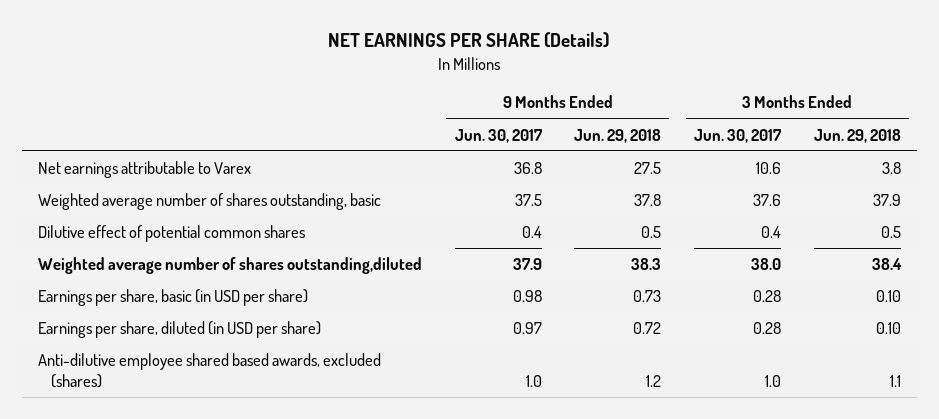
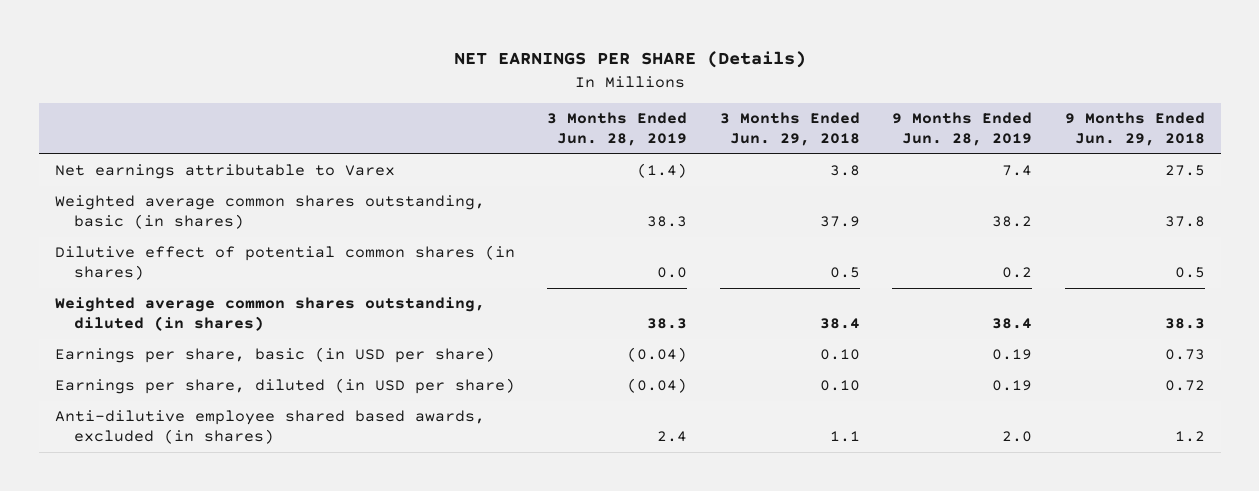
[454,128,543,143] Jun. 30, 2017 -> none
[693,128,782,143] Jun. 30, 2017 -> none
none -> [547,112,688,147] 3 Months Ended Jun. 28, 2019
none -> [892,112,1033,147] 9 Months Ended Jun. 28, 2019
[37,193,381,211] Weighted average number of shares outstanding, basic -> [54,195,485,230] Weighted average common shares outstanding, basic (in shares)
[37,225,305,243] Dilutive effect of potential common shares -> [54,245,515,281] Dilutive effect of potential common shares (in shares)
[37,257,422,275] Weighted average number of shares outstanding,diluted -> [54,297,485,332] Weighted average common shares outstanding, diluted (in shares)
[37,353,381,389] Anti-dilutive employee shared based awards, excluded (shares) -> [54,410,485,445] Anti-dilutive employee shared based awards, excluded (in shares)

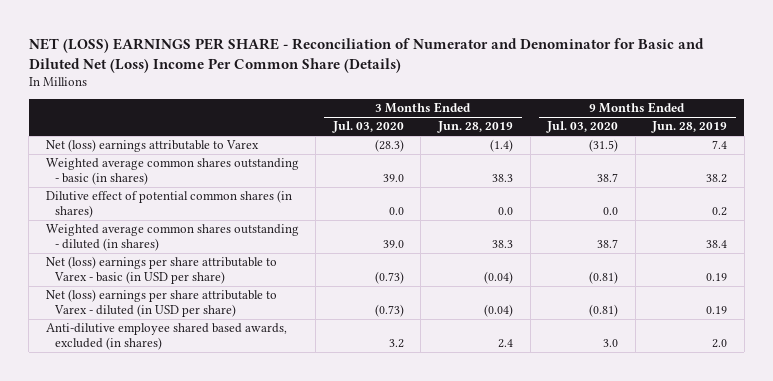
[453,51,806,69] NET EARNINGS PER SHARE (Details) -> [28,37,704,73] NET (LOSS) EARNINGS PER SHARE - Reconciliation of Numerator and Denominator for Basic and Diluted Net (Loss) Income Per Common Share (Details)
[719,112,860,147] 3 Months Ended Jun. 29, 2018 -> none
[1064,112,1205,147] 9 Months Ended Jun. 29, 2018 -> none
none -> [331,121,404,134] Jul. 03, 2020
none -> [546,121,619,134] Jul. 03, 2020
[54,164,395,180] Net earnings attributable to Varex -> [45,139,259,153] Net (loss) earnings attributable to Varex
[54,195,485,230] Weighted average common shares outstanding, basic (in shares) -> [45,158,299,186] Weighted average common shares outstanding - basic (in shares)
[54,297,485,332] Weighted average common shares outstanding, diluted (in shares) -> [45,224,299,252] Weighted average common shares outstanding - diluted (in shares)
[54,347,495,364] Earnings per share, basic (in USD per share) -> [45,256,277,285] Net (loss) earnings per share attributable to Varex - basic (in USD per share)
[54,378,515,395] Earnings per share, diluted (in USD per share) -> [45,289,277,318] Net (loss) earnings per share attributable to Varex - diluted (in USD per share)

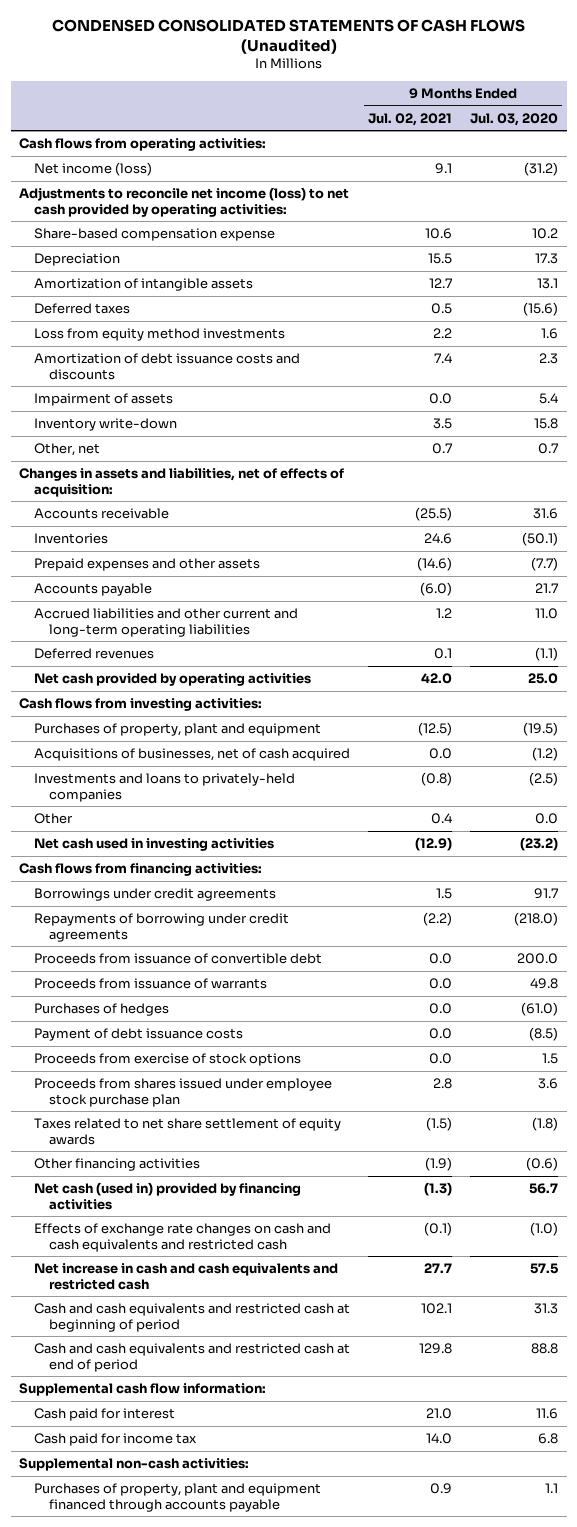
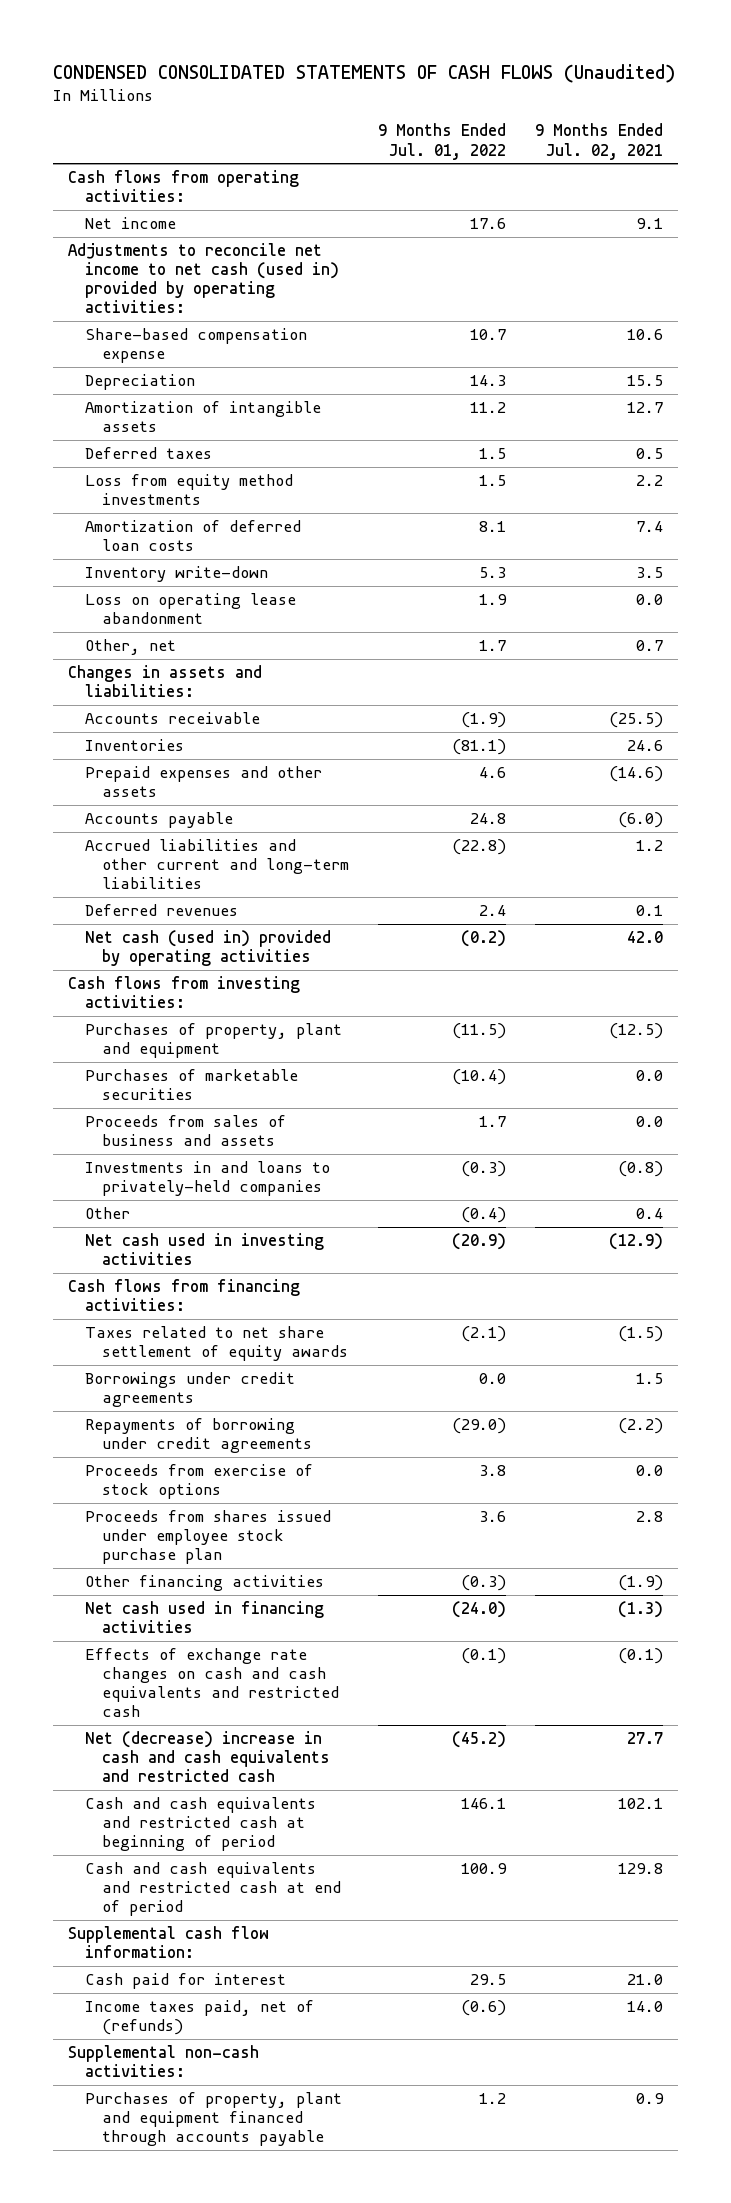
[469,112,558,126] Jul. 03, 2020 -> none
none -> [377,123,506,160] 9 Months Ended Jul. 01, 2022
[34,162,153,177] Net income (loss) -> [84,217,176,230] Net income
[19,187,350,217] Adjustments to reconcile net income (loss) to net cash provided by operating activities: -> [67,243,339,314] Adjustments to reconcile net income to net cash (used in) provided by operating activities:
[34,353,301,380] Amortization of debt issuance costs and discounts -> none
[34,393,174,407] Impairment of assets -> none
none -> [84,520,301,552] Amortization of deferred loan costs
none -> [84,593,296,625] Loss on operating lease abandonment
[19,468,345,497] Changes in assets and liabilities, net of effects of acquisition: -> [67,665,262,698] Changes in assets and liabilities:
[34,608,299,637] Accrued liabilities and other current and long-term operating liabilities -> [84,839,349,890] Accrued liabilities and other current and long-term liabilities
[34,673,312,687] Net cash provided by operating activities -> [84,930,331,967] Net cash (used in) provided by operating activities
[34,748,351,762] Acquisitions of businesses, net of cash acquired -> none
none -> [84,1069,298,1101] Purchases of marketable securities
none -> [84,1115,286,1147] Proceeds from sales of business and assets
[34,773,296,802] Investments and loans to privately-held companies -> [84,1161,330,1197] Investments in and loans to privately-held companies
[34,1118,342,1145] Taxes related to net share settlement of equity awards -> [84,1326,348,1362] Taxes related to net share settlement of equity awards
[34,953,323,965] Proceeds from issuance of convertible debt -> none
[34,978,268,990] Proceeds from issuance of warrants -> none
[34,1003,170,1017] Purchases of hedges -> none
[34,1028,244,1042] Payment of debt issuance costs -> none
[34,1182,302,1210] Net cash (used in) provided by financing activities -> [84,1601,324,1634] Net cash used in financing activities
[34,1263,339,1290] Net increase in cash and cash equivalents and restricted cash -> [84,1731,330,1783] Net (decrease) increase in cash and cash equivalents and restricted cash
[34,1433,198,1447] Cash paid for income tax -> [84,2000,314,2036] Income taxes paid, net of (refunds)

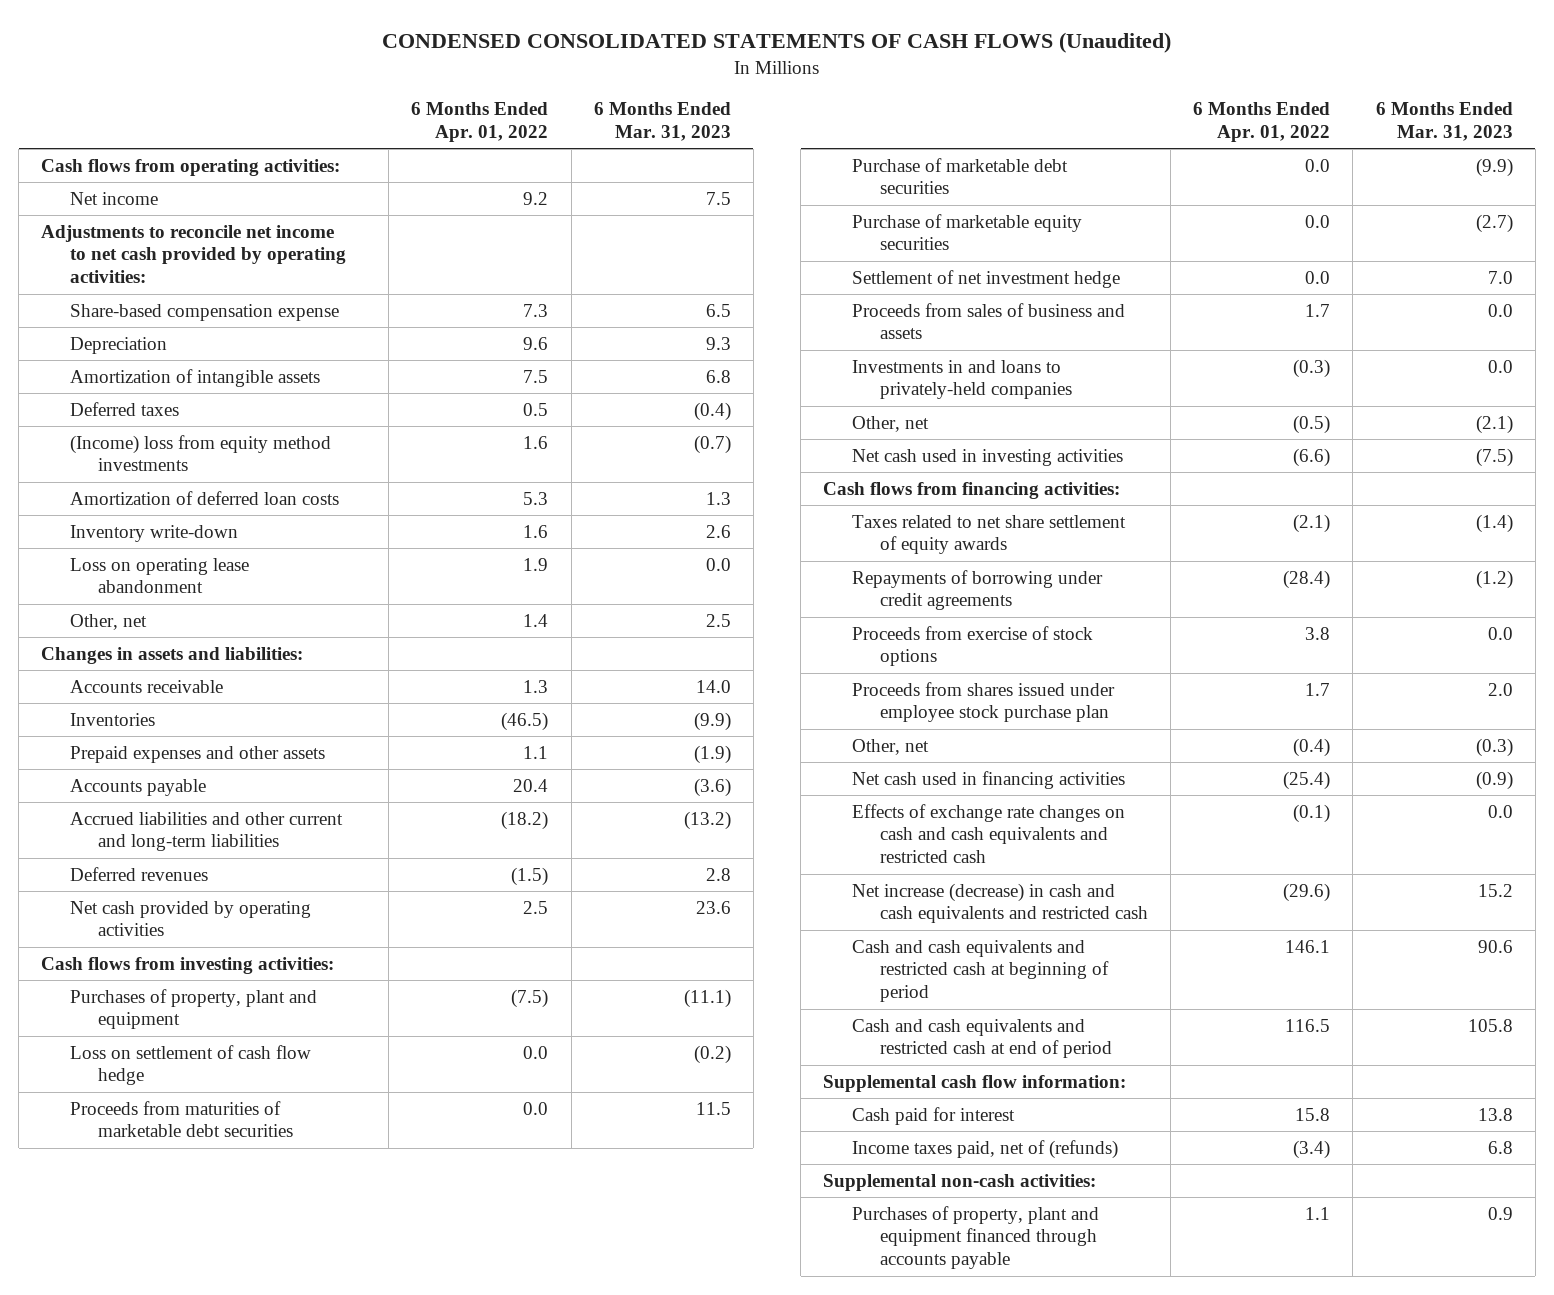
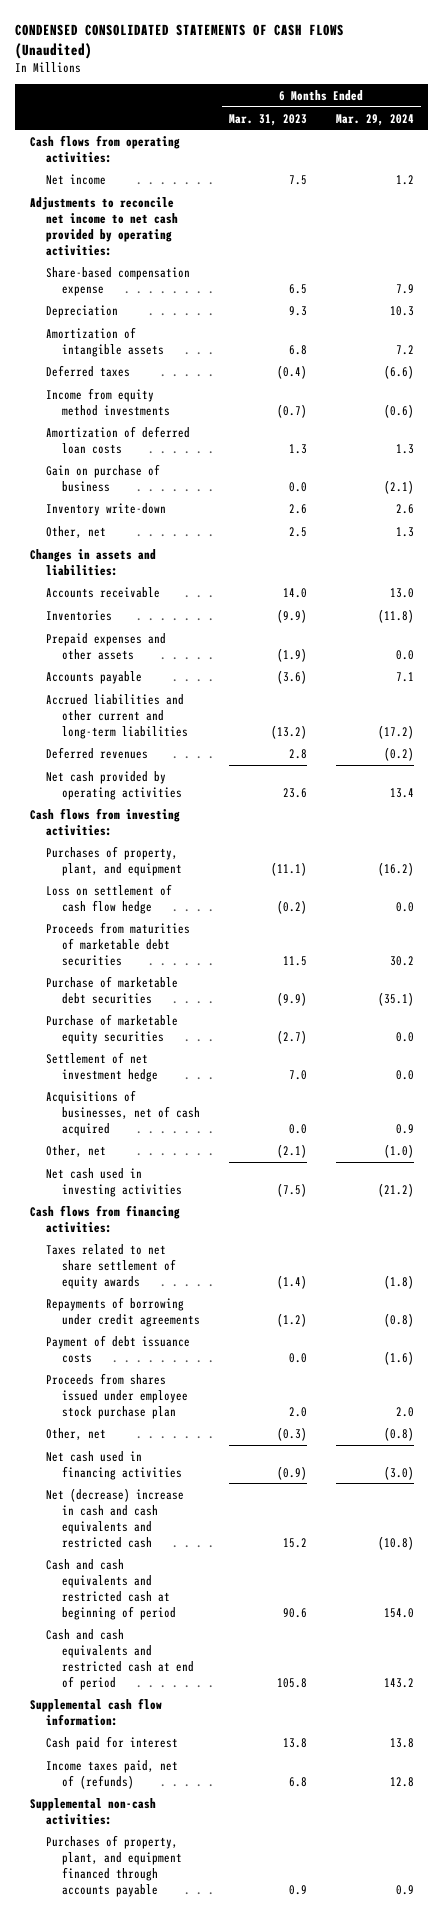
[411,102,549,143] 6 Months Ended Apr. 01, 2022 -> none
none -> [335,113,414,126] Mar. 29, 2024
[69,434,331,472] (Income) loss from equity method investments -> [45,387,171,416] Income from equity method investments
none -> [45,463,160,492] Gain on purchase of business
[69,557,249,594] Loss on operating lease abandonment -> none
[69,988,317,1030] Purchases of property, plant and equipment -> [45,845,183,876] Purchases of property, plant, and equipment
[851,302,1125,340] Proceeds from sales of business and assets -> none
[851,359,1073,400] Investments in and loans to privately-held companies -> none
none -> [45,1089,201,1136] Acquisitions of businesses, net of cash acquired
[851,625,1093,667] Proceeds from exercise of stock options -> none
none -> [45,1334,190,1363] Payment of debt issuance costs
[851,803,1125,864] Effects of exchange rate changes on cash and cash equivalents and restricted cash -> none
[851,882,1149,924] Net increase (decrease) in cash and cash equivalents and restricted cash -> [45,1487,184,1548] Net (decrease) increase in cash and cash equivalents and restricted cash
[851,1205,1099,1270] Purchases of property, plant and equipment financed through accounts payable -> [45,1834,183,1897] Purchases of property, plant, and equipment financed through accounts payable

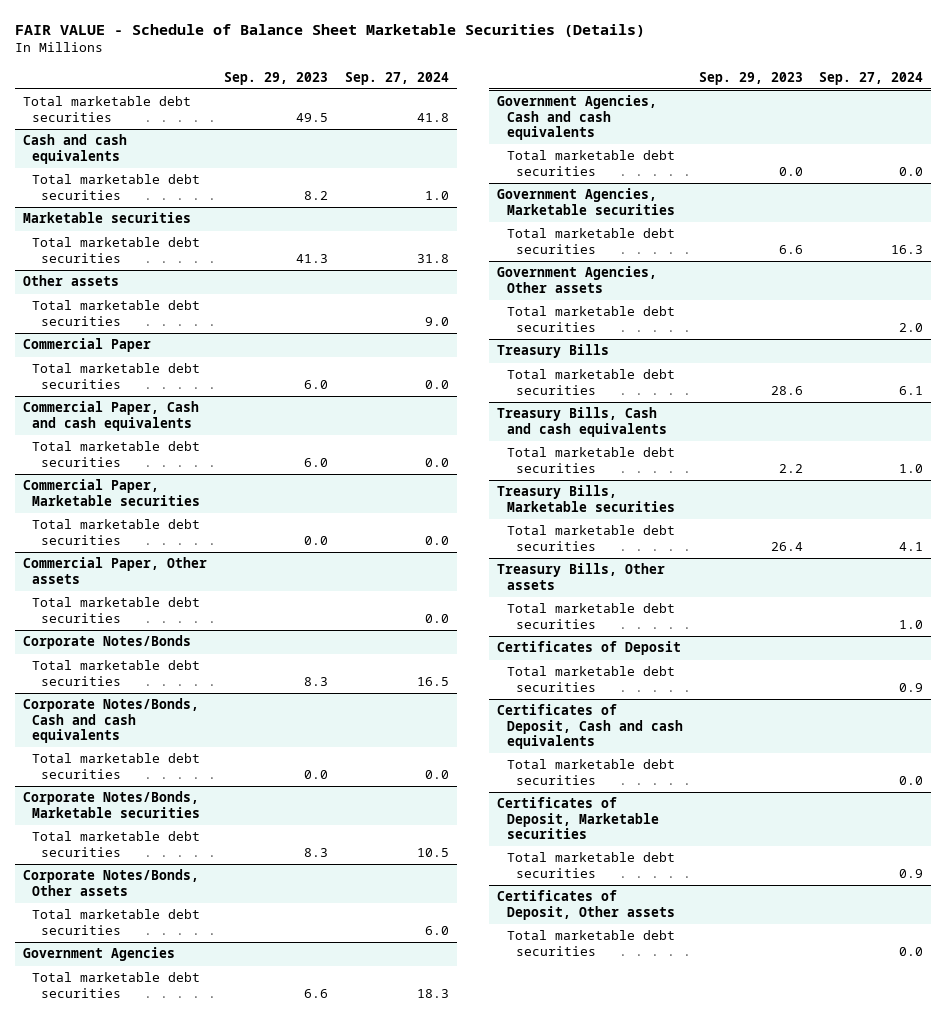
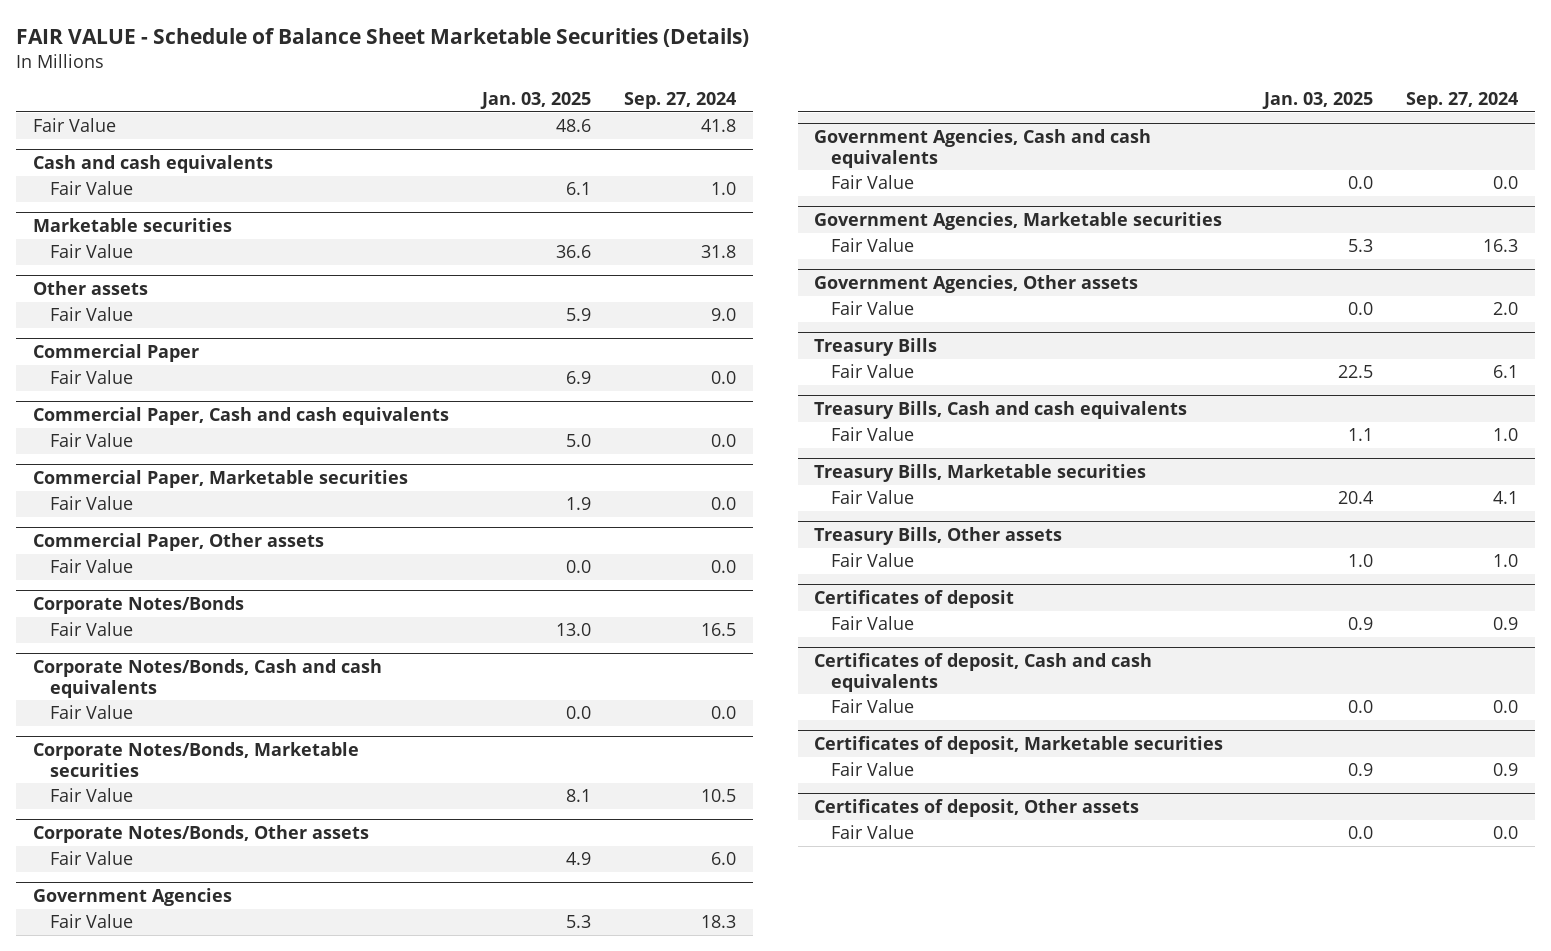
[224,71,329,85] Sep. 29, 2023 -> none
none -> [479,92,591,110] Jan. 03, 2025
[22,96,191,122] Total marketable debt securities -> [32,118,116,133] Fair Value
[32,174,201,200] Total marketable debt securities -> [49,181,133,196] Fair Value
[32,237,201,263] Total marketable debt securities -> [49,244,133,259] Fair Value
[32,300,201,326] Total marketable debt securities -> [49,307,133,322] Fair Value
[32,363,201,389] Total marketable debt securities -> [49,370,133,385] Fair Value
[32,441,201,467] Total marketable debt securities -> [49,433,133,448] Fair Value
[32,519,201,545] Total marketable debt securities -> [49,496,133,511] Fair Value
[32,597,201,623] Total marketable debt securities -> [49,559,133,574] Fair Value
[32,660,201,686] Total marketable debt securities -> [49,622,133,637] Fair Value
[32,753,201,779] Total marketable debt securities -> [49,705,133,720] Fair Value
[32,831,201,857] Total marketable debt securities -> [49,788,133,803] Fair Value
[32,909,201,935] Total marketable debt securities -> [49,851,133,866] Fair Value
[32,972,201,998] Total marketable debt securities -> [49,914,133,929] Fair Value
[506,150,675,176] Total marketable debt securities -> [831,175,915,190] Fair Value
[506,228,675,254] Total marketable debt securities -> [831,238,915,253] Fair Value
[506,306,675,332] Total marketable debt securities -> [831,301,915,316] Fair Value
[506,369,675,395] Total marketable debt securities -> [831,364,915,379] Fair Value
[506,447,675,473] Total marketable debt securities -> [831,427,915,442] Fair Value
[506,525,675,551] Total marketable debt securities -> [831,490,915,505] Fair Value
[506,603,675,629] Total marketable debt securities -> [831,553,915,568] Fair Value
[497,641,682,656] Certificates of Deposit -> [814,589,1015,608] Certificates of deposit
[506,666,675,692] Total marketable debt securities -> [831,616,915,631] Fair Value
[497,704,683,749] Certificates of Deposit, Cash and cash equivalents -> [814,652,1153,692] Certificates of deposit, Cash and cash equivalents
[506,759,675,785] Total marketable debt securities -> [831,699,915,714] Fair Value
[497,797,659,839] Certificates of Deposit, Marketable securities -> [814,735,1224,754] Certificates of deposit, Marketable securities
[506,852,675,878] Total marketable debt securities -> [831,762,915,777] Fair Value
[497,890,675,920] Certificates of Deposit, Other assets -> [814,798,1140,817] Certificates of deposit, Other assets
[506,930,675,956] Total marketable debt securities -> [831,825,915,840] Fair Value

